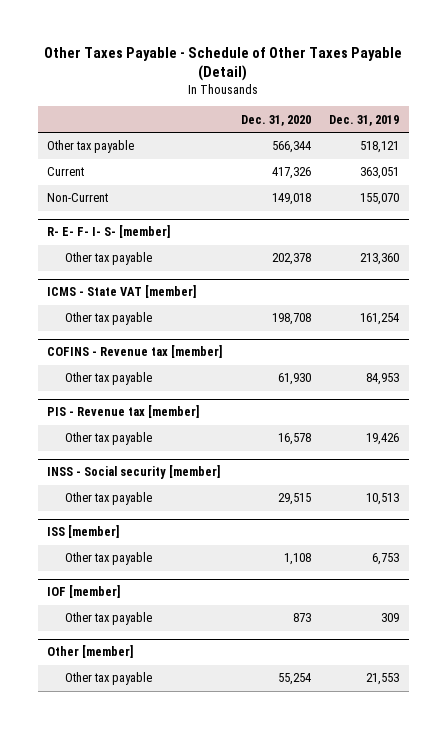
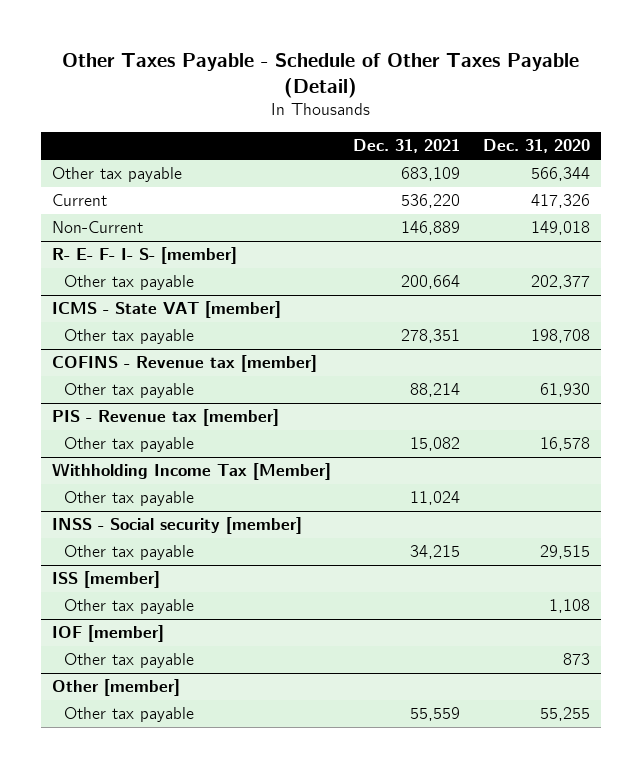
[329,114,400,126] Dec. 31, 2019 -> none
none -> [353,139,461,154] Dec. 31, 2021
[271,253,311,266] 202,378 -> [530,275,590,290] 202,377
none -> [51,463,331,481] Withholding Income Tax [Member]
none -> [63,491,194,507] Other tax payable
[277,673,311,686] 55,254 -> [539,707,590,722] 55,255

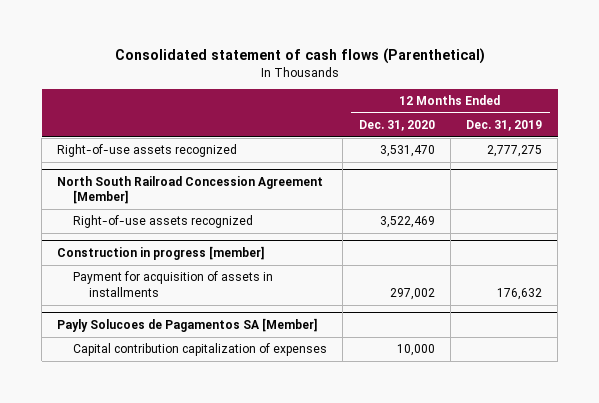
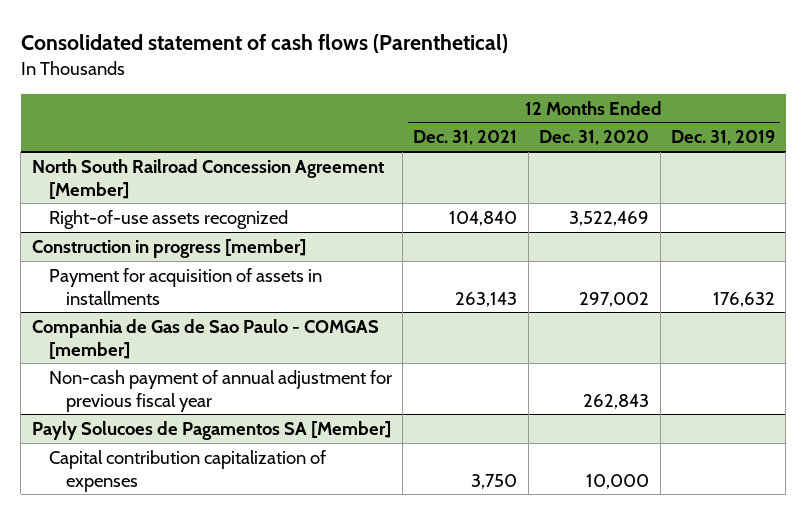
none -> [413,130,518,146] Dec. 31, 2021
[57,144,238,158] Right-of-use assets recognized -> none
none -> [31,318,379,359] Companhia de Gas de Sao Paulo - COMGAS [member]
none -> [48,369,392,412] Non-cash payment of annual adjustment for previous fiscal year

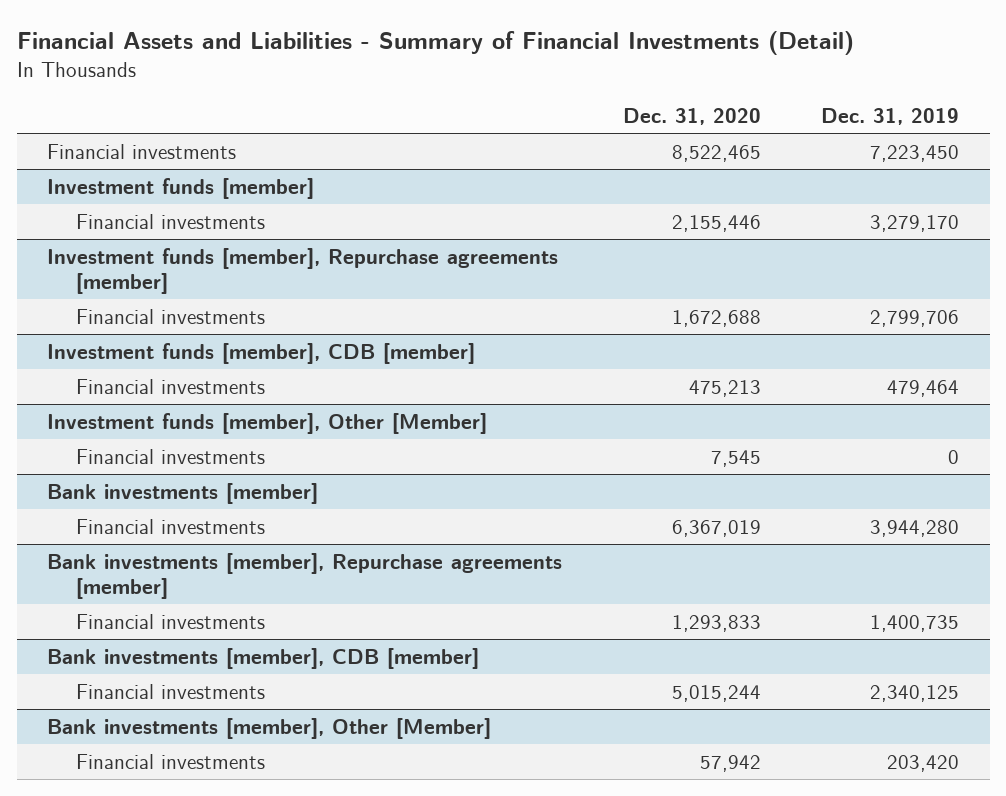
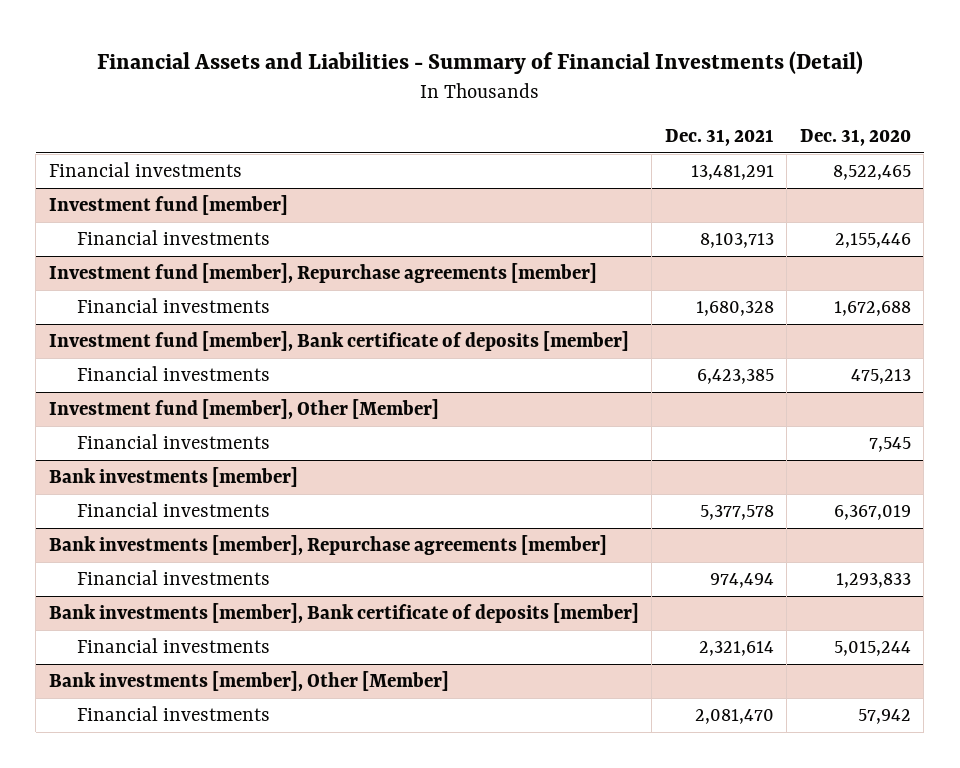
[821,107,960,125] Dec. 31, 2019 -> none
none -> [664,129,774,147] Dec. 31, 2021
[47,177,315,199] Investment funds [member] -> [48,194,288,215] Investment fund [member]
[47,247,559,294] Investment funds [member], Repurchase agreements [member] -> [48,262,597,283] Investment fund [member], Repurchase agreements [member]
[47,342,476,364] Investment funds [member], CDB [member] -> none
none -> [48,330,629,351] Investment fund [member], Bank certificate of deposits [member]
[47,412,488,434] Investment funds [member], Other [Member] -> [48,398,439,419] Investment fund [member], Other [Member]
[47,647,480,669] Bank investments [member], CDB [member] -> none
none -> [48,602,639,623] Bank investments [member], Bank certificate of deposits [member]

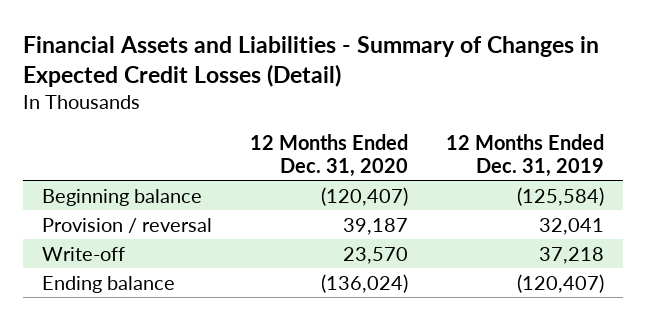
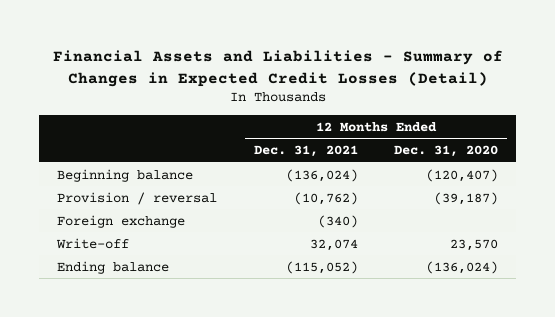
[445,134,604,177] 12 Months Ended Dec. 31, 2019 -> none
none -> [253,145,358,158] Dec. 31, 2021
[342,217,408,235] 39,187 -> [433,191,498,205] (39,187)
none -> [57,214,186,228] Foreign exchange

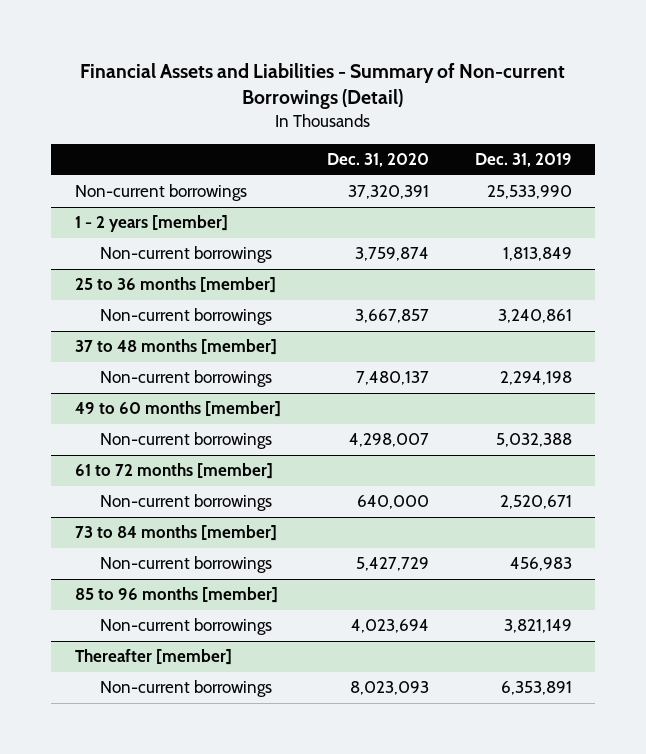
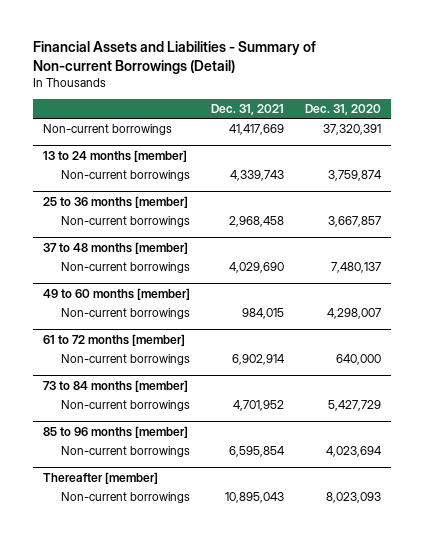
[474,153,572,168] Dec. 31, 2019 -> none
none -> [211,104,285,116] Dec. 31, 2021
[74,215,228,233] 1 - 2 years [member] -> [43,149,188,162] 13 to 24 months [member]

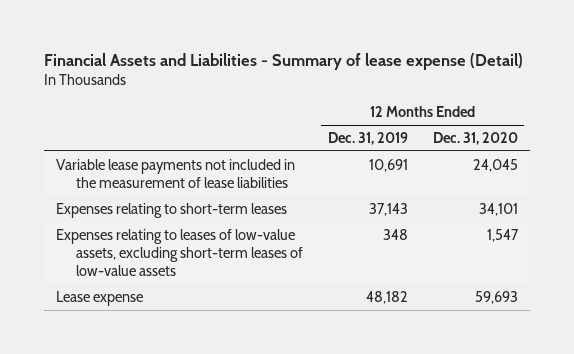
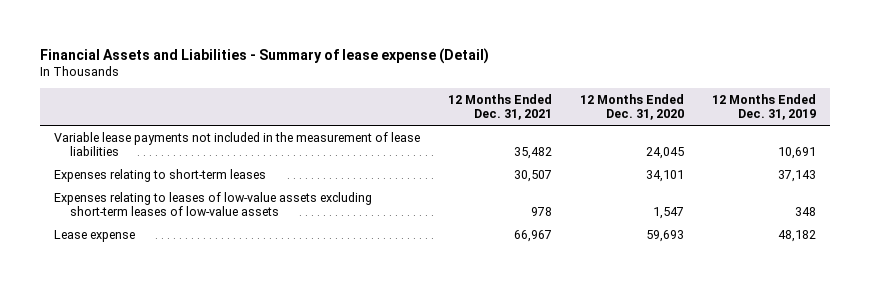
none -> [448,94,553,121] 12 Months Ended Dec. 31, 2021
[56,228,303,277] Expenses relating to leases of low-value assets, excluding short-term leases of low-value assets -> [54,191,373,216] Expenses relating to leases of low-value assets excluding short-term leases of low-value assets

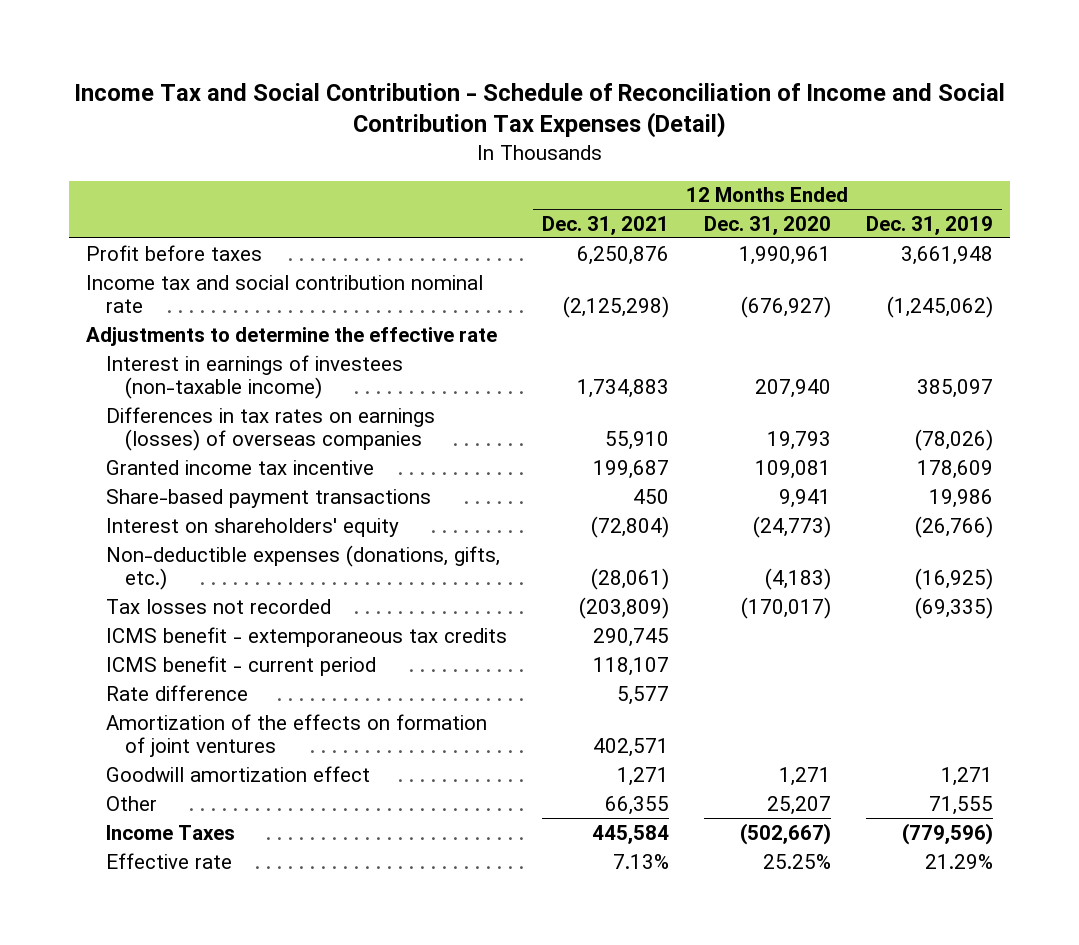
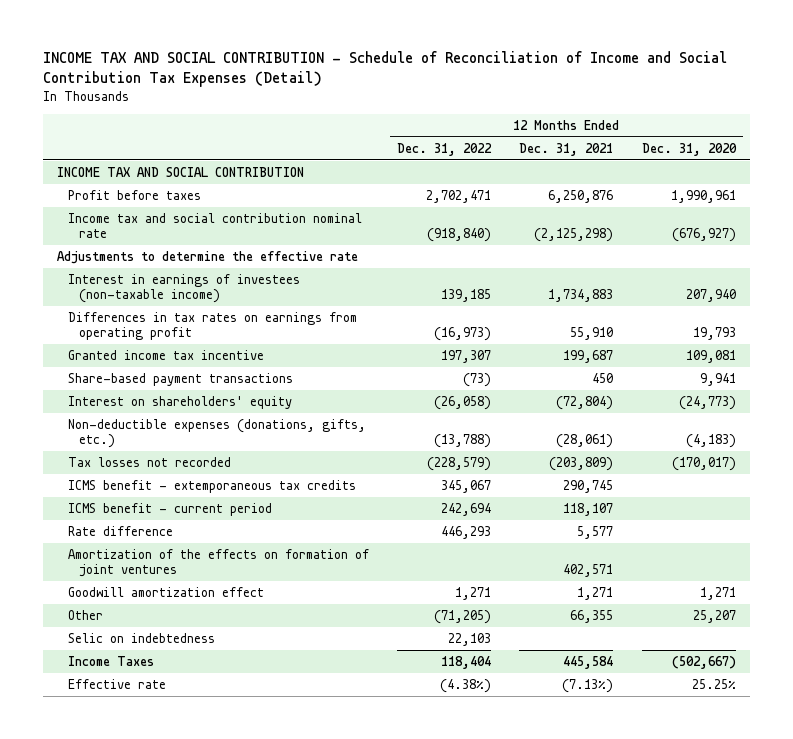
[73,82,1005,139] Income Tax and Social Contribution - Schedule of Reconciliation of Income and Social Contribution Tax Expenses (Detail) -> [42,51,727,88] INCOME TAX AND SOCIAL CONTRIBUTION - Schedule of Reconciliation of Income and Social Contribution Tax Expenses (Detail)
[865,215,993,235] Dec. 31, 2019 -> none
none -> [397,142,493,156] Dec. 31, 2022
none -> [57,167,305,178] INCOME TAX AND SOCIAL CONTRIBUTION
[105,406,435,452] Differences in tax rates on earnings (losses) of overseas companies -> [67,312,357,341] Differences in tax rates on earnings from operating profit
none -> [67,633,215,644] Selic on indebtedness
[612,853,669,869] 7.13% -> [562,679,614,694] (7.13%)

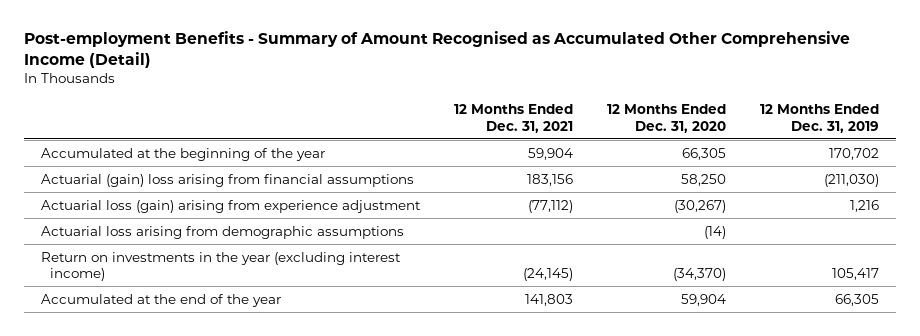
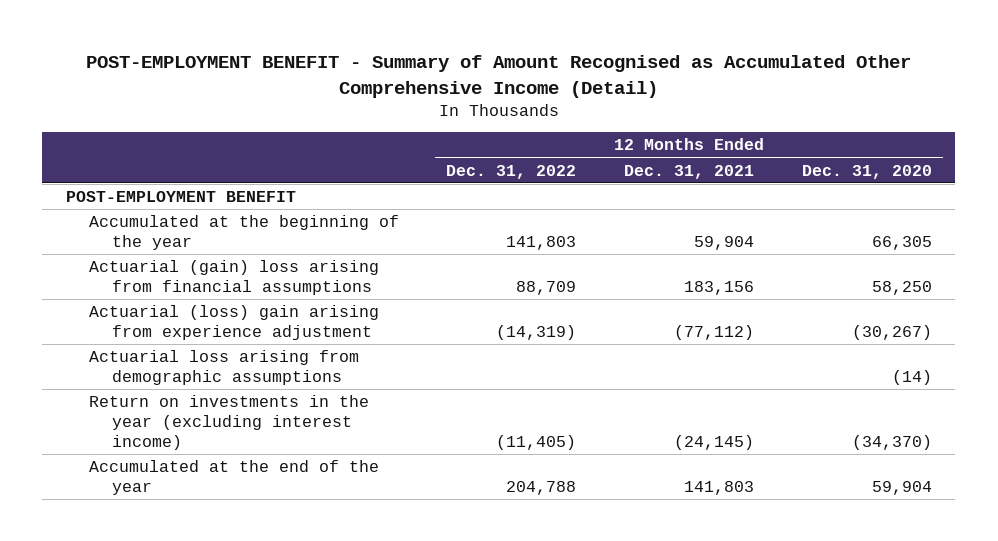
[23,31,850,69] Post-employment Benefits - Summary of Amount Recognised as Accumulated Other Comprehensive Income (Detail) -> [85,55,911,98] POST-EMPLOYMENT BENEFIT - Summary of Amount Recognised as Accumulated Other Comprehensive Income (Detail)
[759,104,879,133] 12 Months Ended Dec. 31, 2019 -> none
none -> [446,164,577,179] Dec. 31, 2022
none -> [66,190,297,202] POST-EMPLOYMENT BENEFIT
[40,199,421,213] Actuarial loss (gain) arising from experience adjustment -> [88,304,379,341] Actuarial (loss) gain arising from experience adjustment

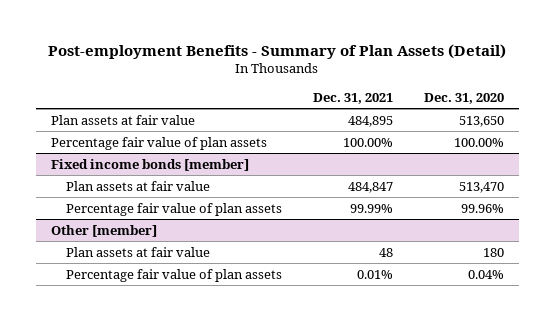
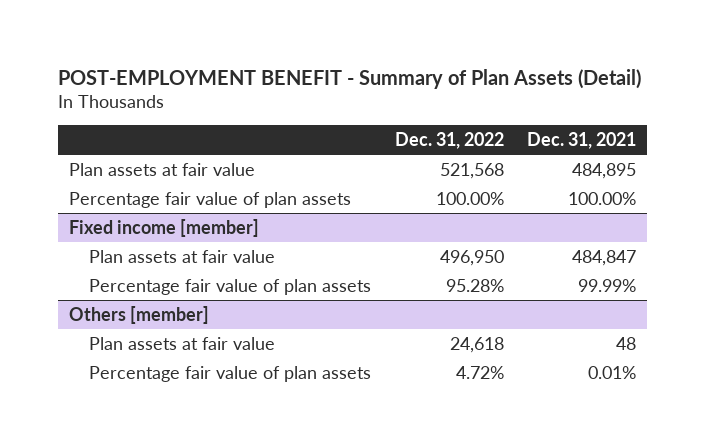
[48,43,507,59] Post-employment Benefits - Summary of Plan Assets (Detail) -> [57,68,641,89] POST-EMPLOYMENT BENEFIT - Summary of Plan Assets (Detail)
[423,93,504,105] Dec. 31, 2020 -> none
none -> [394,132,504,150] Dec. 31, 2022
[51,158,250,171] Fixed income bonds [member] -> [69,218,260,237] Fixed income [member]
[51,224,158,237] Other [member] -> [69,305,210,324] Others [member]

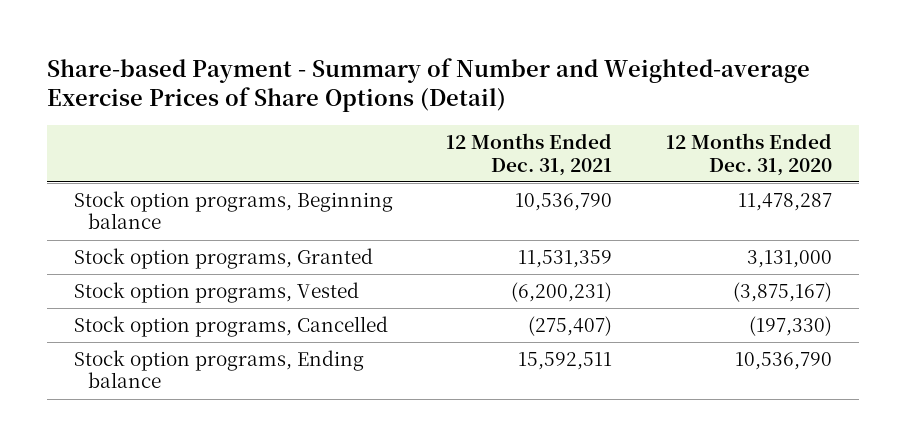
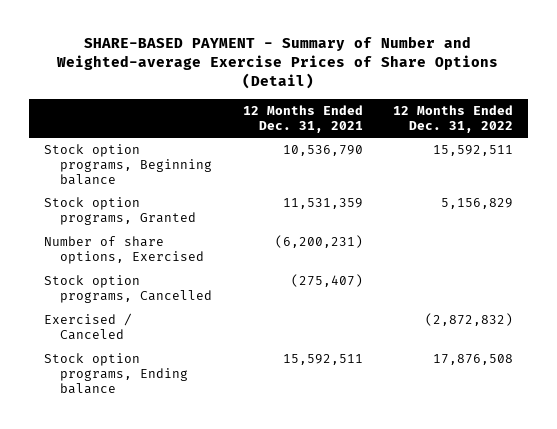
[46,57,810,113] Share-based Payment - Summary of Number and Weighted-average Exercise Prices of Share Options (Detail) -> [56,35,499,90] SHARE-BASED PAYMENT - Summary of Number and Weighted-average Exercise Prices of Share Options (Detail)
[665,133,832,176] 12 Months Ended Dec. 31, 2020 -> none
none -> [392,104,513,133] 12 Months Ended Dec. 31, 2022
[73,282,359,304] Stock option programs, Vested -> [43,236,205,265] Number of share options, Exercised
none -> [43,313,132,341] Exercised / Canceled

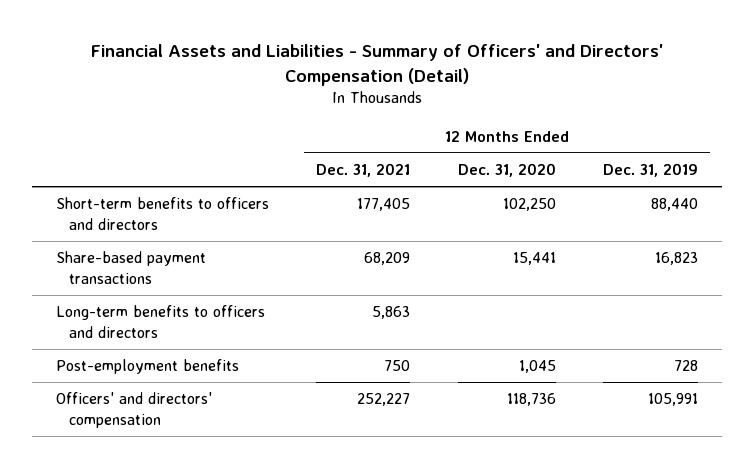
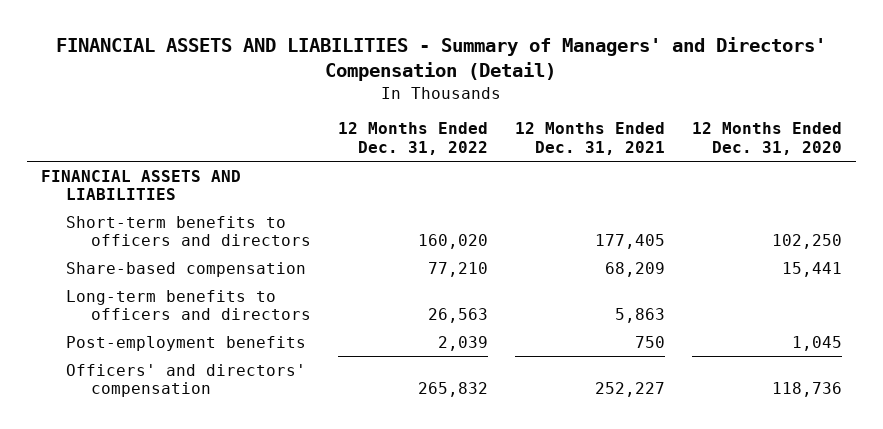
[91,43,664,86] Financial Assets and Liabilities - Summary of Officers' and Directors' Compensation (Detail) -> [56,37,827,81] FINANCIAL ASSETS AND LIABILITIES - Summary of Managers' and Directors' Compensation (Detail)
[603,163,699,178] Dec. 31, 2019 -> none
none -> [338,122,489,155] 12 Months Ended Dec. 31, 2022
none -> [40,169,241,201] FINANCIAL ASSETS AND LIABILITIES
[55,251,206,285] Share-based payment transactions -> [66,261,307,277] Share-based compensation

